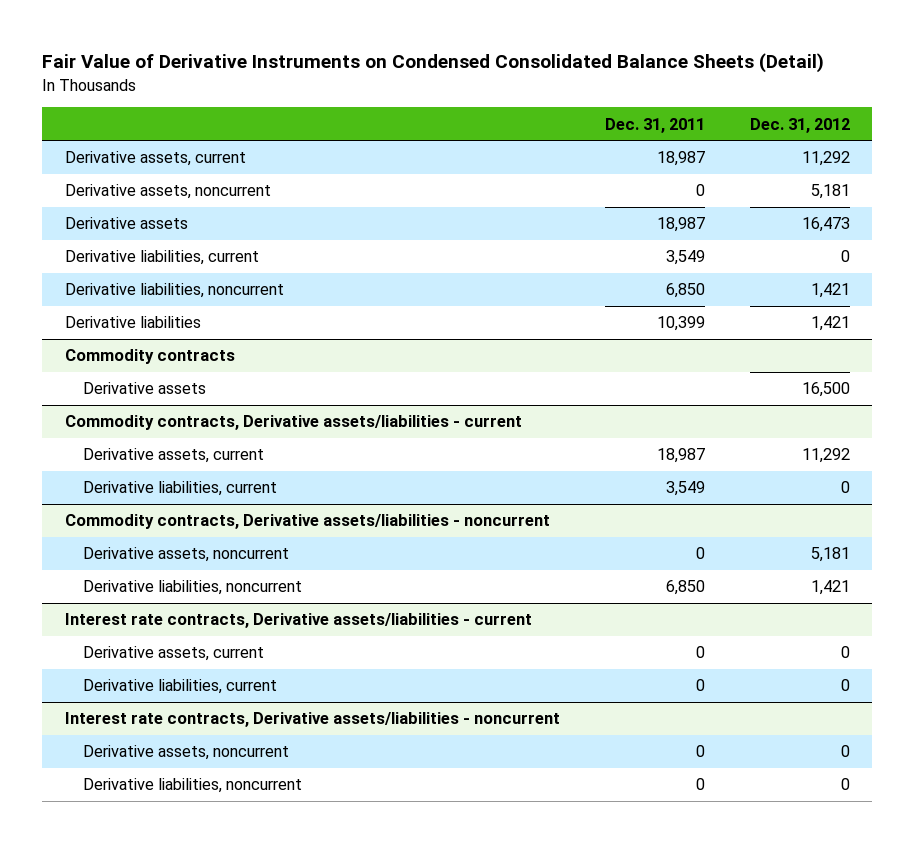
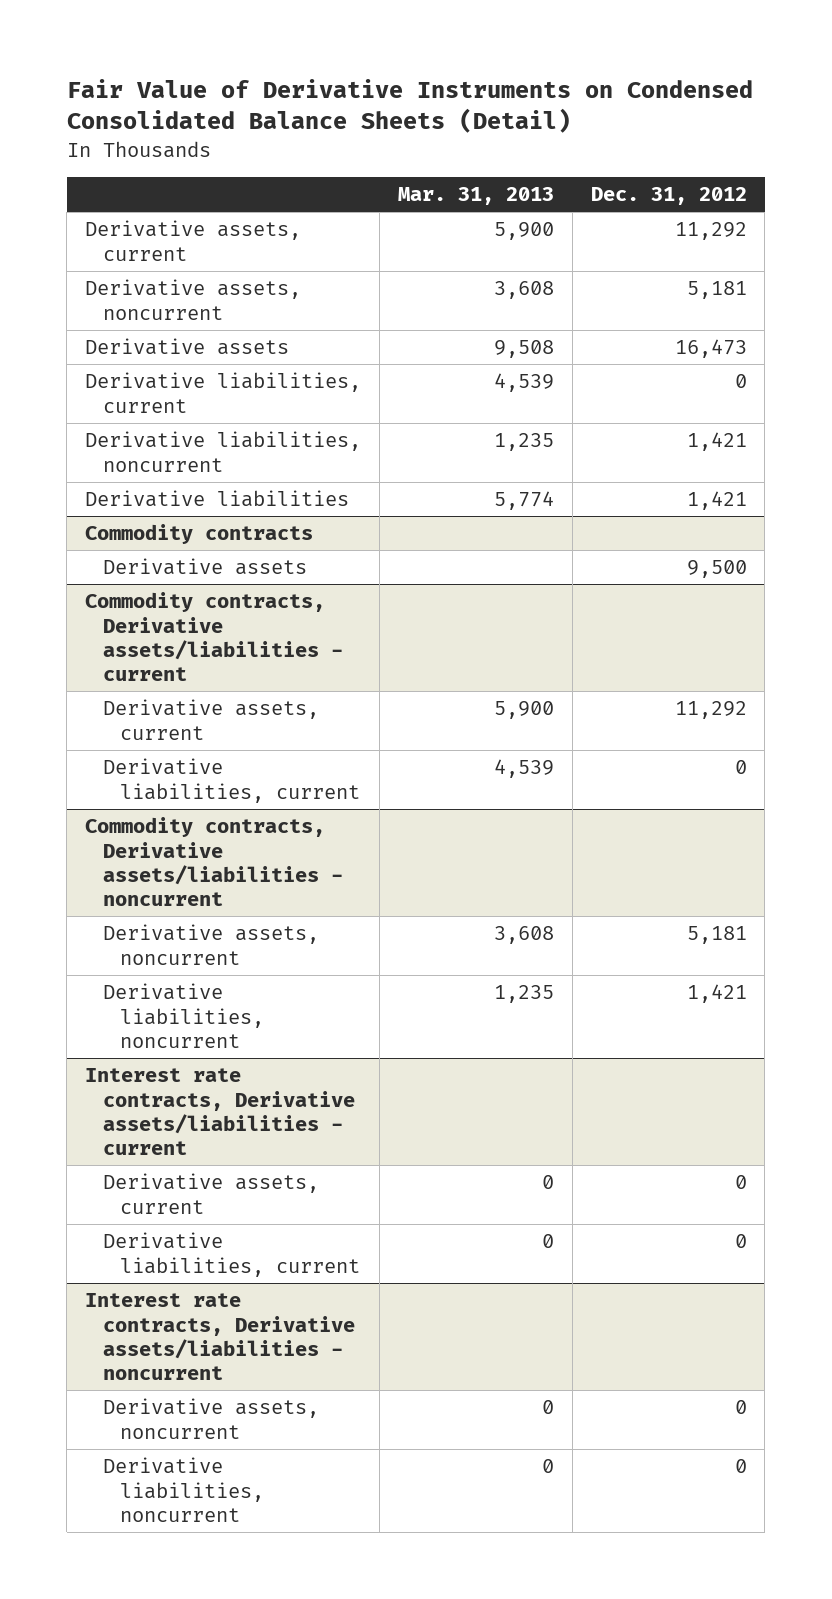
[604,117,705,133] Dec. 31, 2011 -> none
none -> [397,187,554,206] Mar. 31, 2013
[801,382,850,398] 16,500 -> [686,560,747,579] 9,500

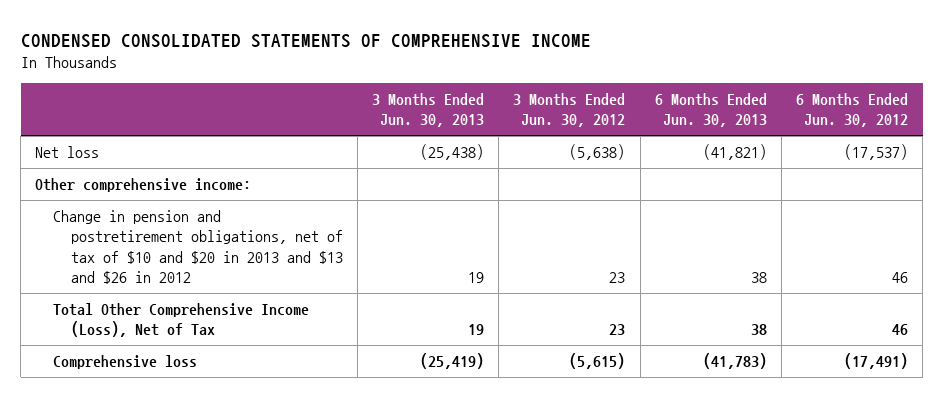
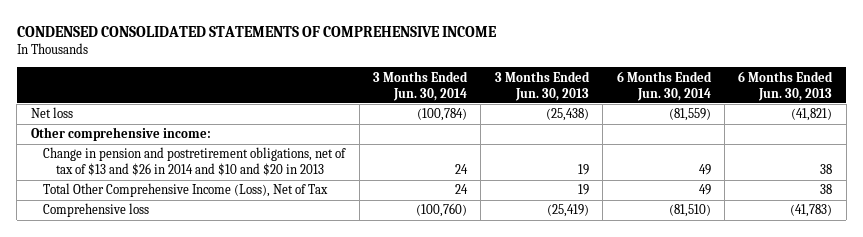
[513,93,626,128] 3 Months Ended Jun. 30, 2012 -> none
[796,93,909,128] 6 Months Ended Jun. 30, 2012 -> none
none -> [373,70,469,101] 3 Months Ended Jun. 30, 2014
none -> [616,70,712,101] 6 Months Ended Jun. 30, 2014
[53,209,343,284] Change in pension and postretirement obligations, net of tax of $10 and $20 in 2013 and $13 and $26 in 2012 -> [43,147,347,177] Change in pension and postretirement obligations, net of tax of $13 and $26 in 2014 and $10 and $20 in 2013

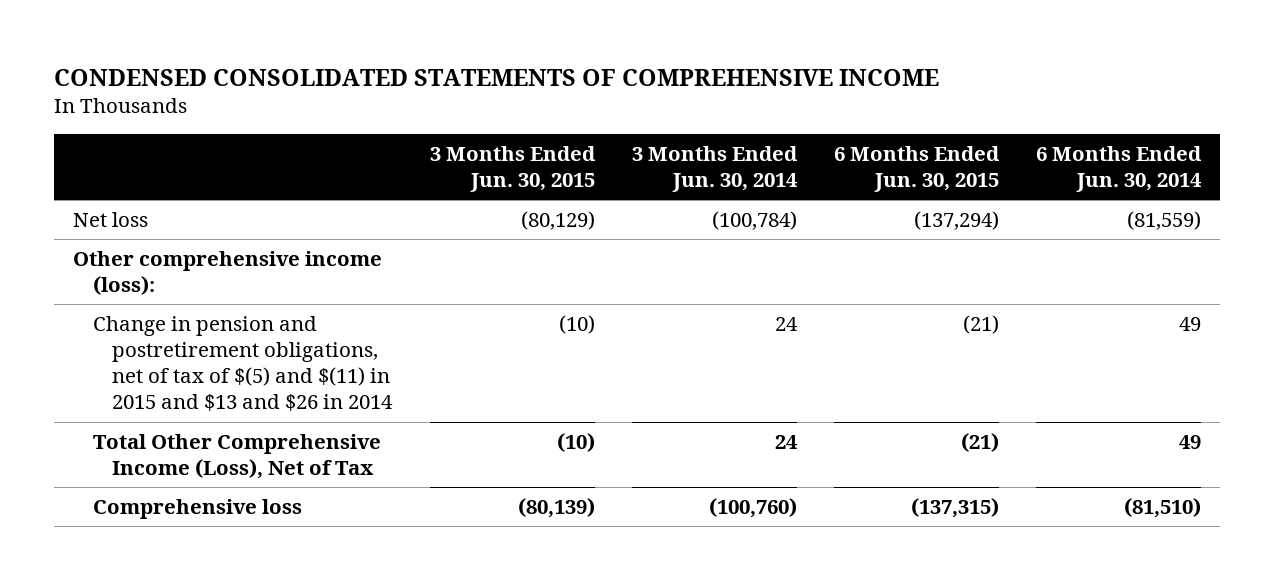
[494,70,590,101] 3 Months Ended Jun. 30, 2013 -> none
[738,70,834,101] 6 Months Ended Jun. 30, 2013 -> none
none -> [429,145,596,192] 3 Months Ended Jun. 30, 2015
none -> [834,145,1001,192] 6 Months Ended Jun. 30, 2015
[30,127,211,142] Other comprehensive income: -> [72,250,382,296] Other comprehensive income (loss):
[43,147,347,177] Change in pension and postretirement obligations, net of tax of $13 and $26 in 2014 and $10 and $20 in 2013 -> [92,315,394,412] Change in pension and postretirement obligations, net of tax of $(5) and $(11) in 2015 and $13 and $26 in 2014

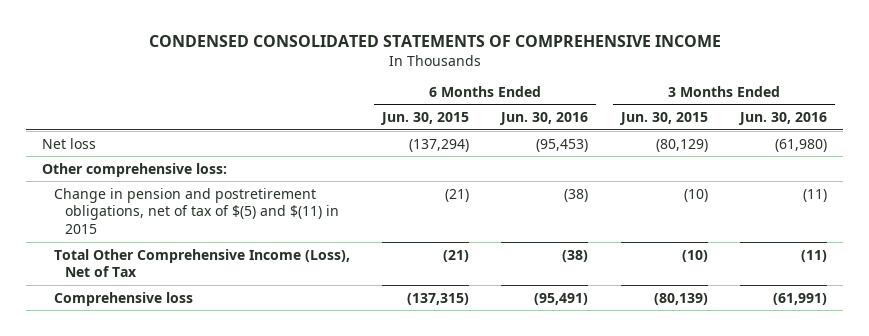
[631,145,798,192] 3 Months Ended Jun. 30, 2014 -> none
[1036,145,1203,192] 6 Months Ended Jun. 30, 2014 -> none
none -> [499,112,589,126] Jun. 30, 2016
none -> [738,112,828,126] Jun. 30, 2016
[72,250,382,296] Other comprehensive income (loss): -> [42,162,228,177] Other comprehensive loss:
[92,315,394,412] Change in pension and postretirement obligations, net of tax of $(5) and $(11) in 2015 and $13 and $26 in 2014 -> [53,187,340,235] Change in pension and postretirement obligations, net of tax of $(5) and $(11) in 2015

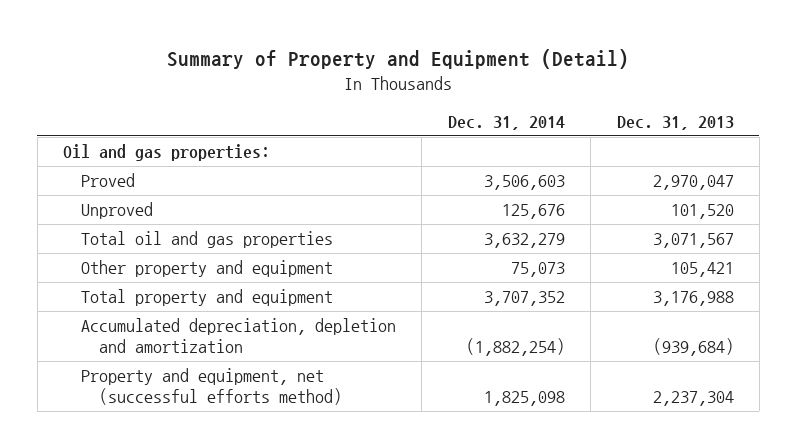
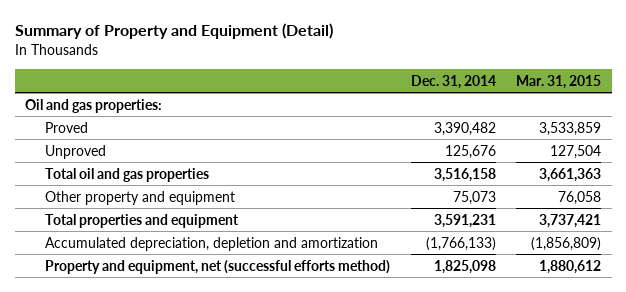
[616,116,734,131] Dec. 31, 2013 -> none
none -> [516,74,602,89] Mar. 31, 2015
[483,175,565,191] 3,506,603 -> [433,121,496,136] 3,390,482
[483,233,565,249] 3,632,279 -> [433,167,496,182] 3,516,158
[80,289,333,307] Total property and equipment -> [45,213,240,228] Total properties and equipment
[483,291,565,307] 3,707,352 -> [433,213,496,228] 3,591,231
[465,338,565,357] (1,882,254) -> [425,236,496,251] (1,766,133)

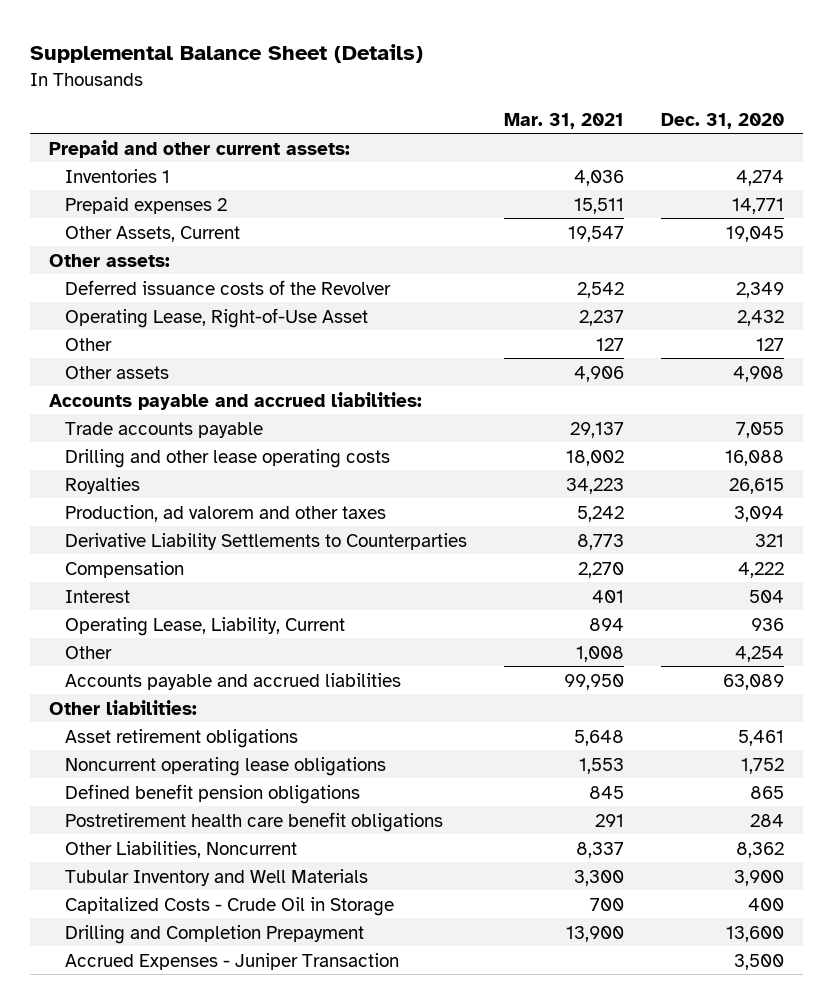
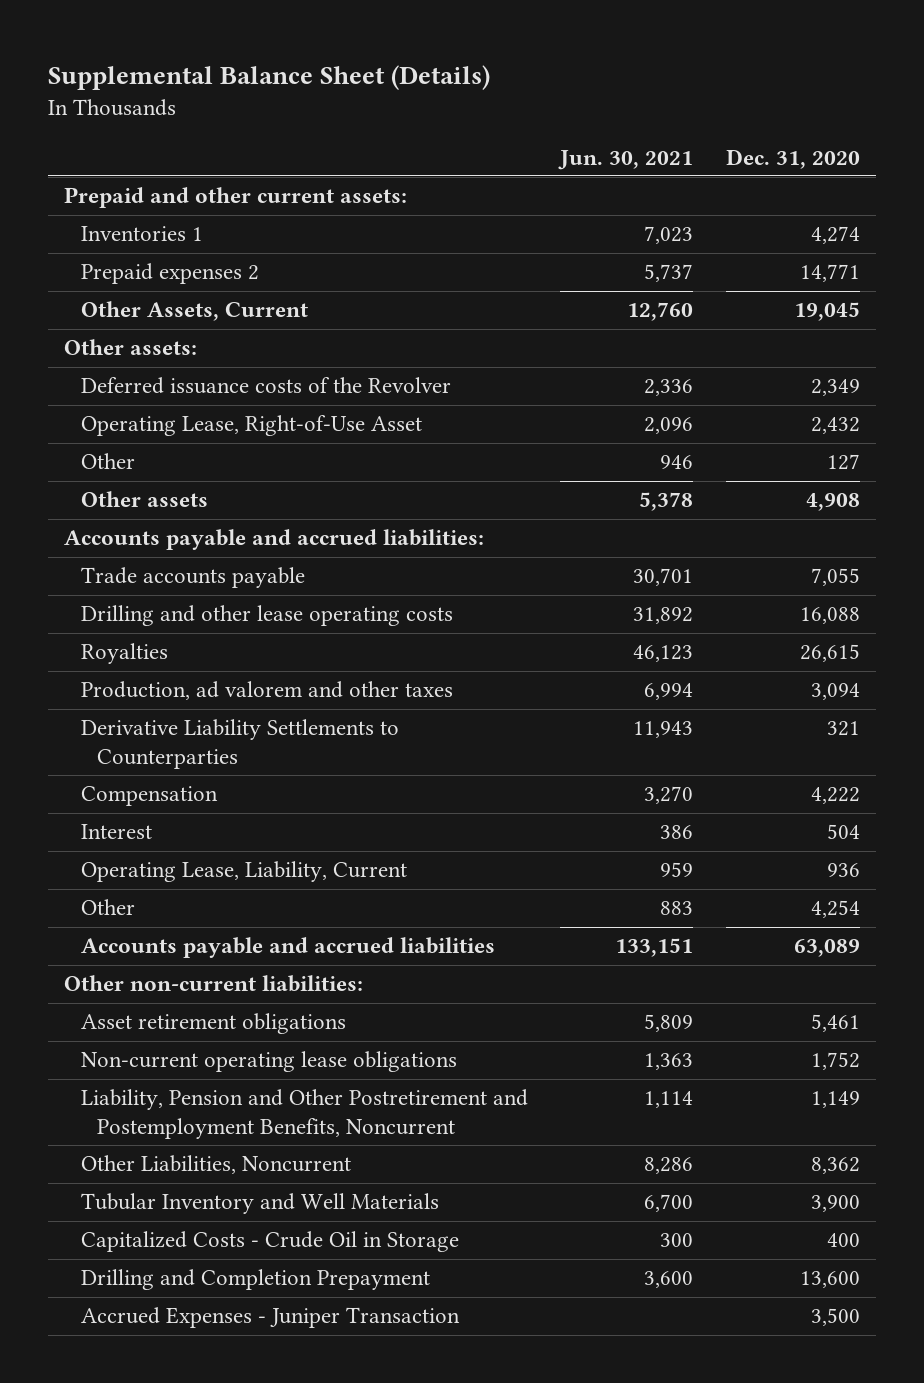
[503,112,624,129] Mar. 31, 2021 -> none
none -> [558,149,694,170] Jun. 30, 2021
[49,699,198,715] Other liabilities: -> [64,975,364,993] Other non-current liabilities:
[64,783,360,804] Defined benefit pension obligations -> none
[64,811,443,832] Postretirement health care benefit obligations -> none
[64,756,386,776] Noncurrent operating lease obligations -> [80,1051,457,1073] Non-current operating lease obligations
none -> [80,1089,528,1139] Liability, Pension and Other Postretirement and Postemployment Benefits, Noncurrent

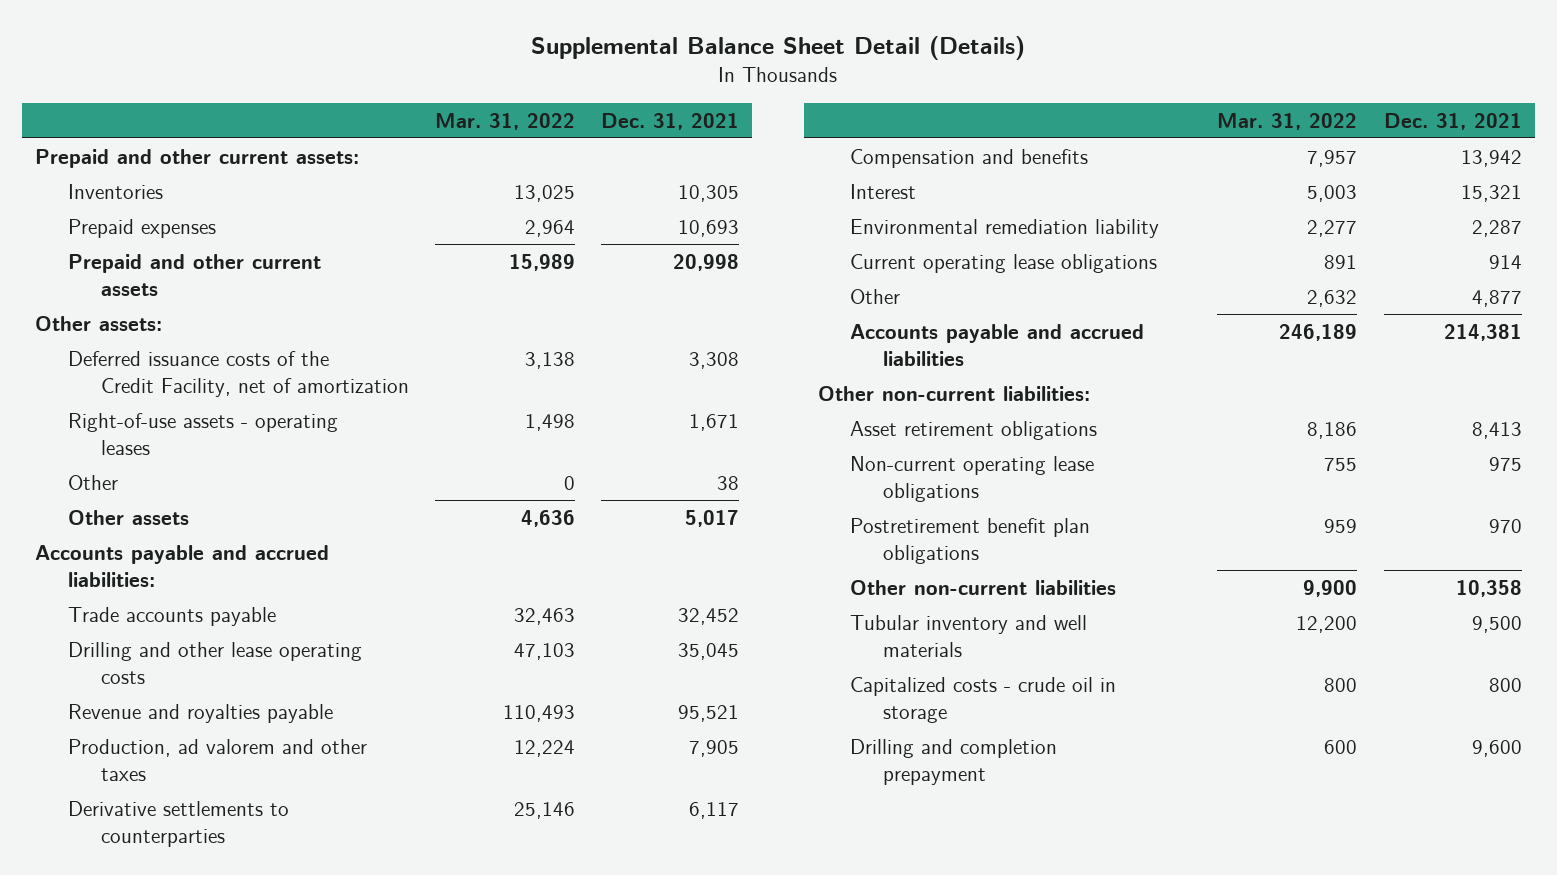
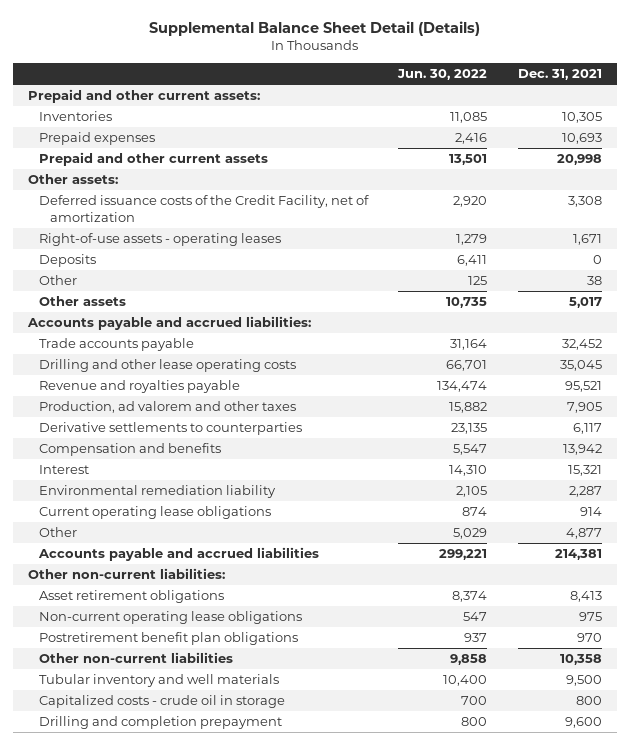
[434,112,575,130] Mar. 31, 2022 -> none
none -> [397,69,488,81] Jun. 30, 2022
none -> [38,254,96,268] Deposits

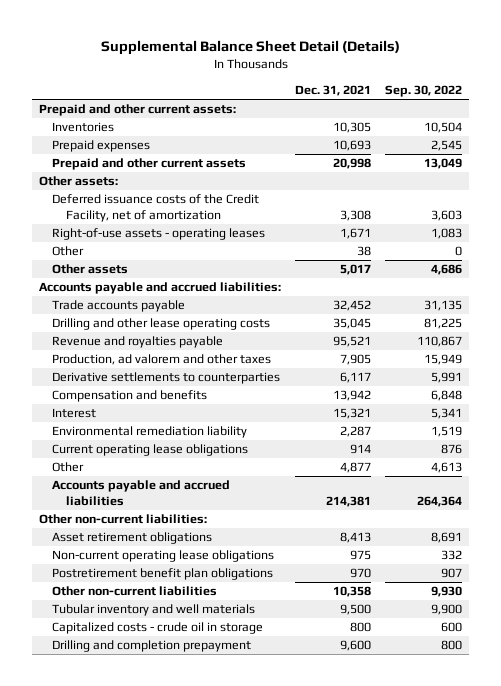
[397,69,488,81] Jun. 30, 2022 -> none
none -> [385,84,463,97] Sep. 30, 2022
[38,254,96,268] Deposits -> none

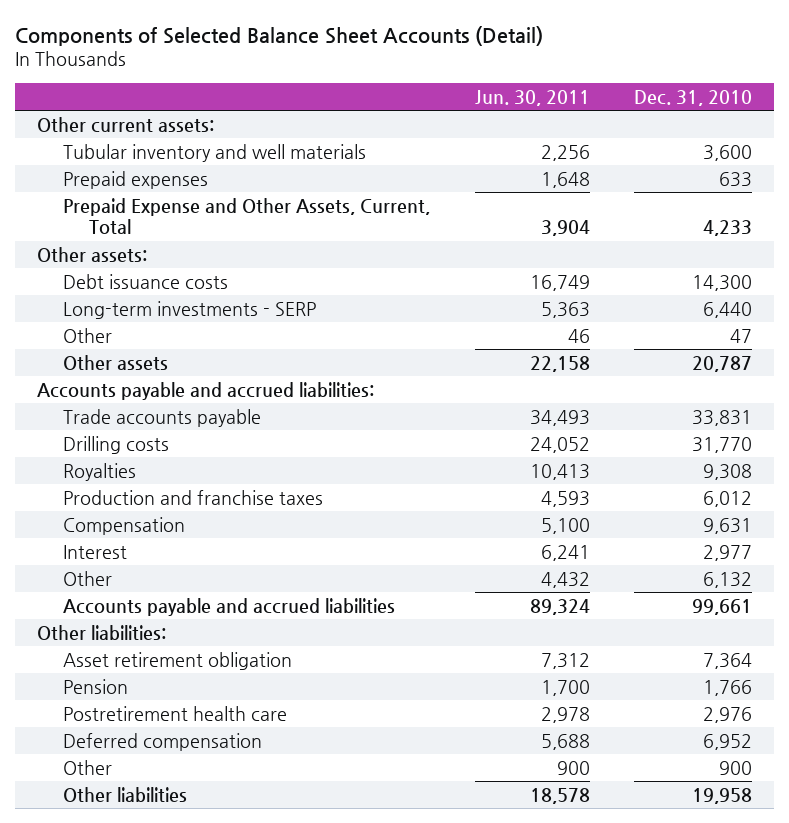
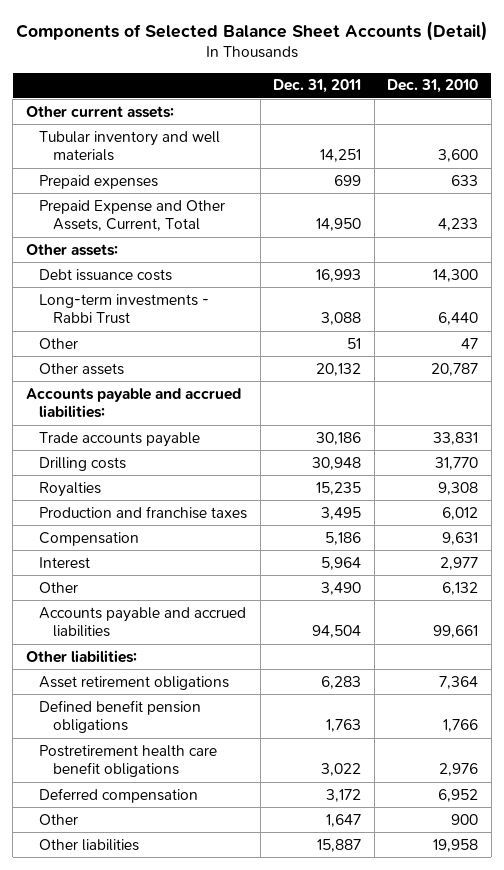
[474,89,590,106] Jun. 30, 2011 -> none
none -> [273,79,362,94] Dec. 31, 2011
[63,300,317,319] Long-term investments - SERP -> [39,293,210,325] Long-term investments - Rabbi Trust
[63,651,293,670] Asset retirement obligation -> [39,675,230,690] Asset retirement obligations
[63,678,129,694] Pension -> [39,699,202,734] Defined benefit pension obligations
[63,705,288,721] Postretirement health care -> [39,744,218,778] Postretirement health care benefit obligations

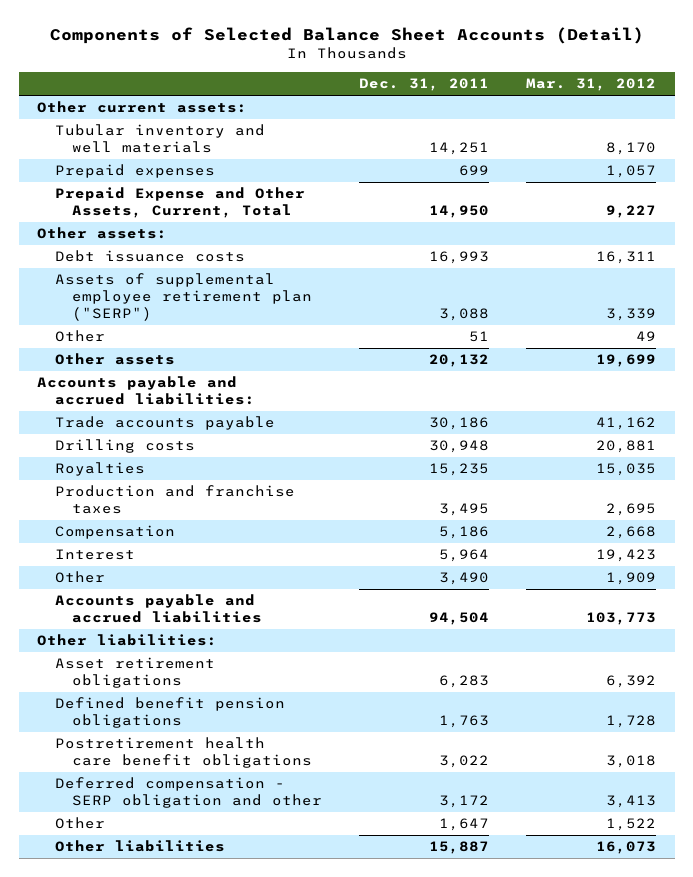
[387,79,479,94] Dec. 31, 2010 -> none
none -> [526,78,657,92] Mar. 31, 2012
[39,293,210,325] Long-term investments - Rabbi Trust -> [54,273,313,321] Assets of supplemental employee retirement plan ("SERP")
[39,787,199,803] Deferred compensation -> [54,777,323,809] Deferred compensation - SERP obligation and other

